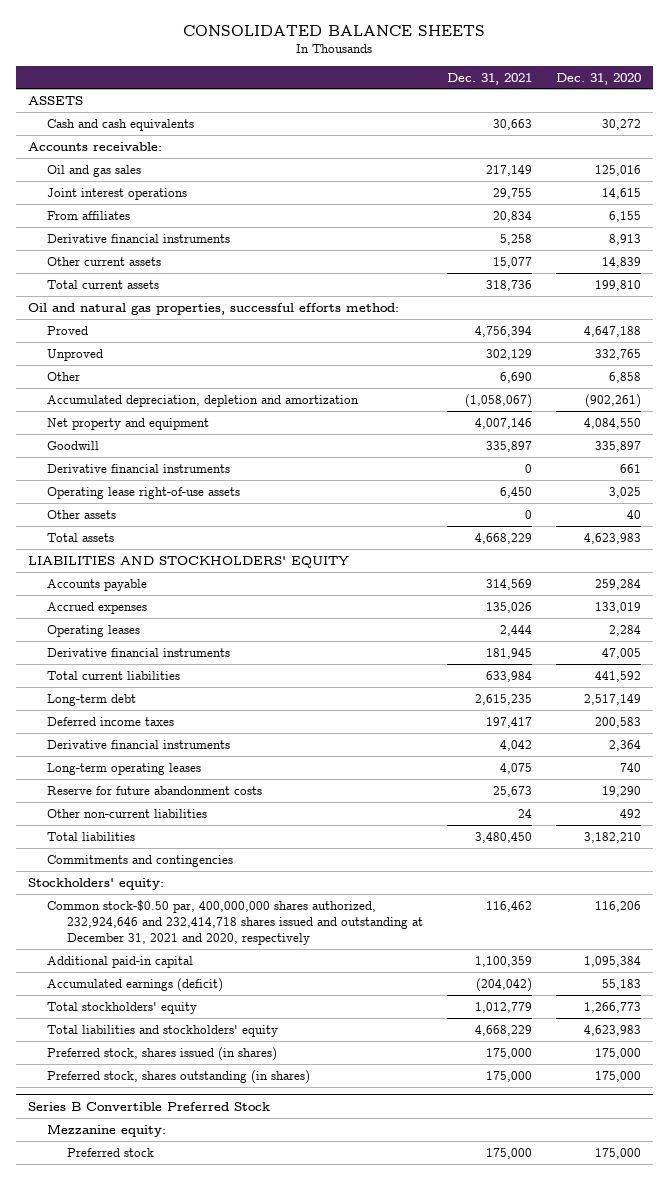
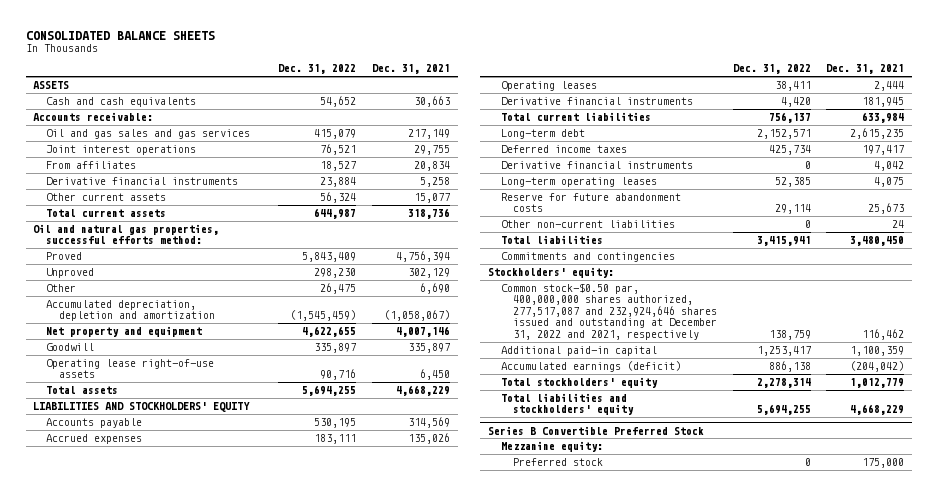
[556,72,642,85] Dec. 31, 2020 -> none
none -> [278,64,357,75] Dec. 31, 2022
[47,164,142,177] Oil and gas sales -> [46,128,251,139] Oil and gas sales and gas services
[47,463,231,473] Derivative financial instruments -> none
[47,509,117,519] Other assets -> none
[47,899,424,945] Common stock-$0.50 par, 400,000,000 shares authorized, 232,924,646 and 232,414,718 shares issued and outstanding at December 31, 2021 and 2020, respectively -> [500,282,718,340] Common stock-$0.50 par, 400,000,000 shares authorized, 277,517,087 and 232,924,646 shares issued and outstanding at December 31, 2022 and 2021, respectively
[47,1046,278,1061] Preferred stock, shares issued (in shares) -> none
[47,1069,311,1084] Preferred stock, shares outstanding (in shares) -> none

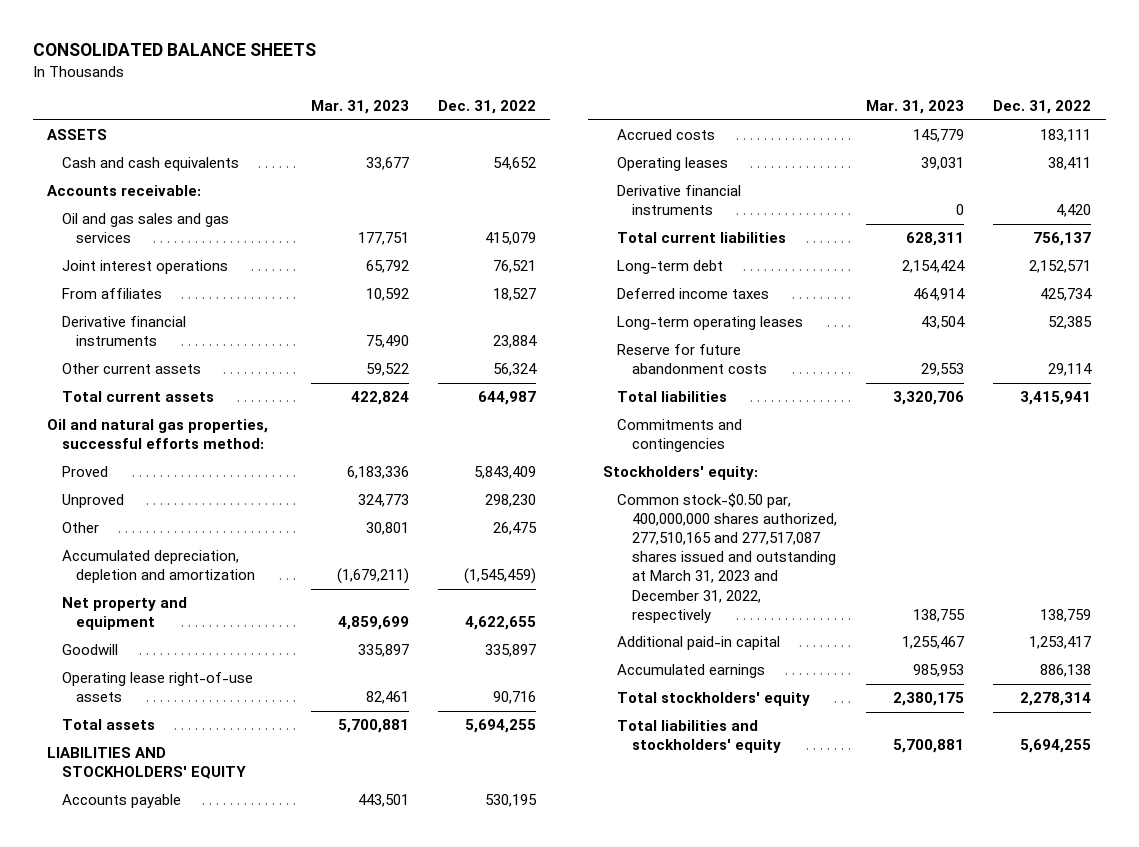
[371,64,450,75] Dec. 31, 2021 -> none
none -> [310,99,409,114] Mar. 31, 2023
[46,433,143,444] Accrued expenses -> [617,129,716,141] Accrued costs
[500,160,693,169] Derivative financial instruments -> none
[500,219,675,228] Other non-current liabilities -> none
[500,282,718,340] Common stock-$0.50 par, 400,000,000 shares authorized, 277,517,087 and 232,924,646 shares issued and outstanding at December 31, 2022 and 2021, respectively -> [617,493,837,623] Common stock-$0.50 par, 400,000,000 shares authorized, 277,510,165 and 277,517,087 shares issued and outstanding at March 31, 2023 and December 31, 2022, respectively
[500,360,681,372] Accumulated earnings (deficit) -> [617,664,766,679] Accumulated earnings
[487,425,704,435] Series B Convertible Preferred Stock -> none
[500,440,603,452] Mezzanine equity: -> none
[513,457,604,466] Preferred stock -> none

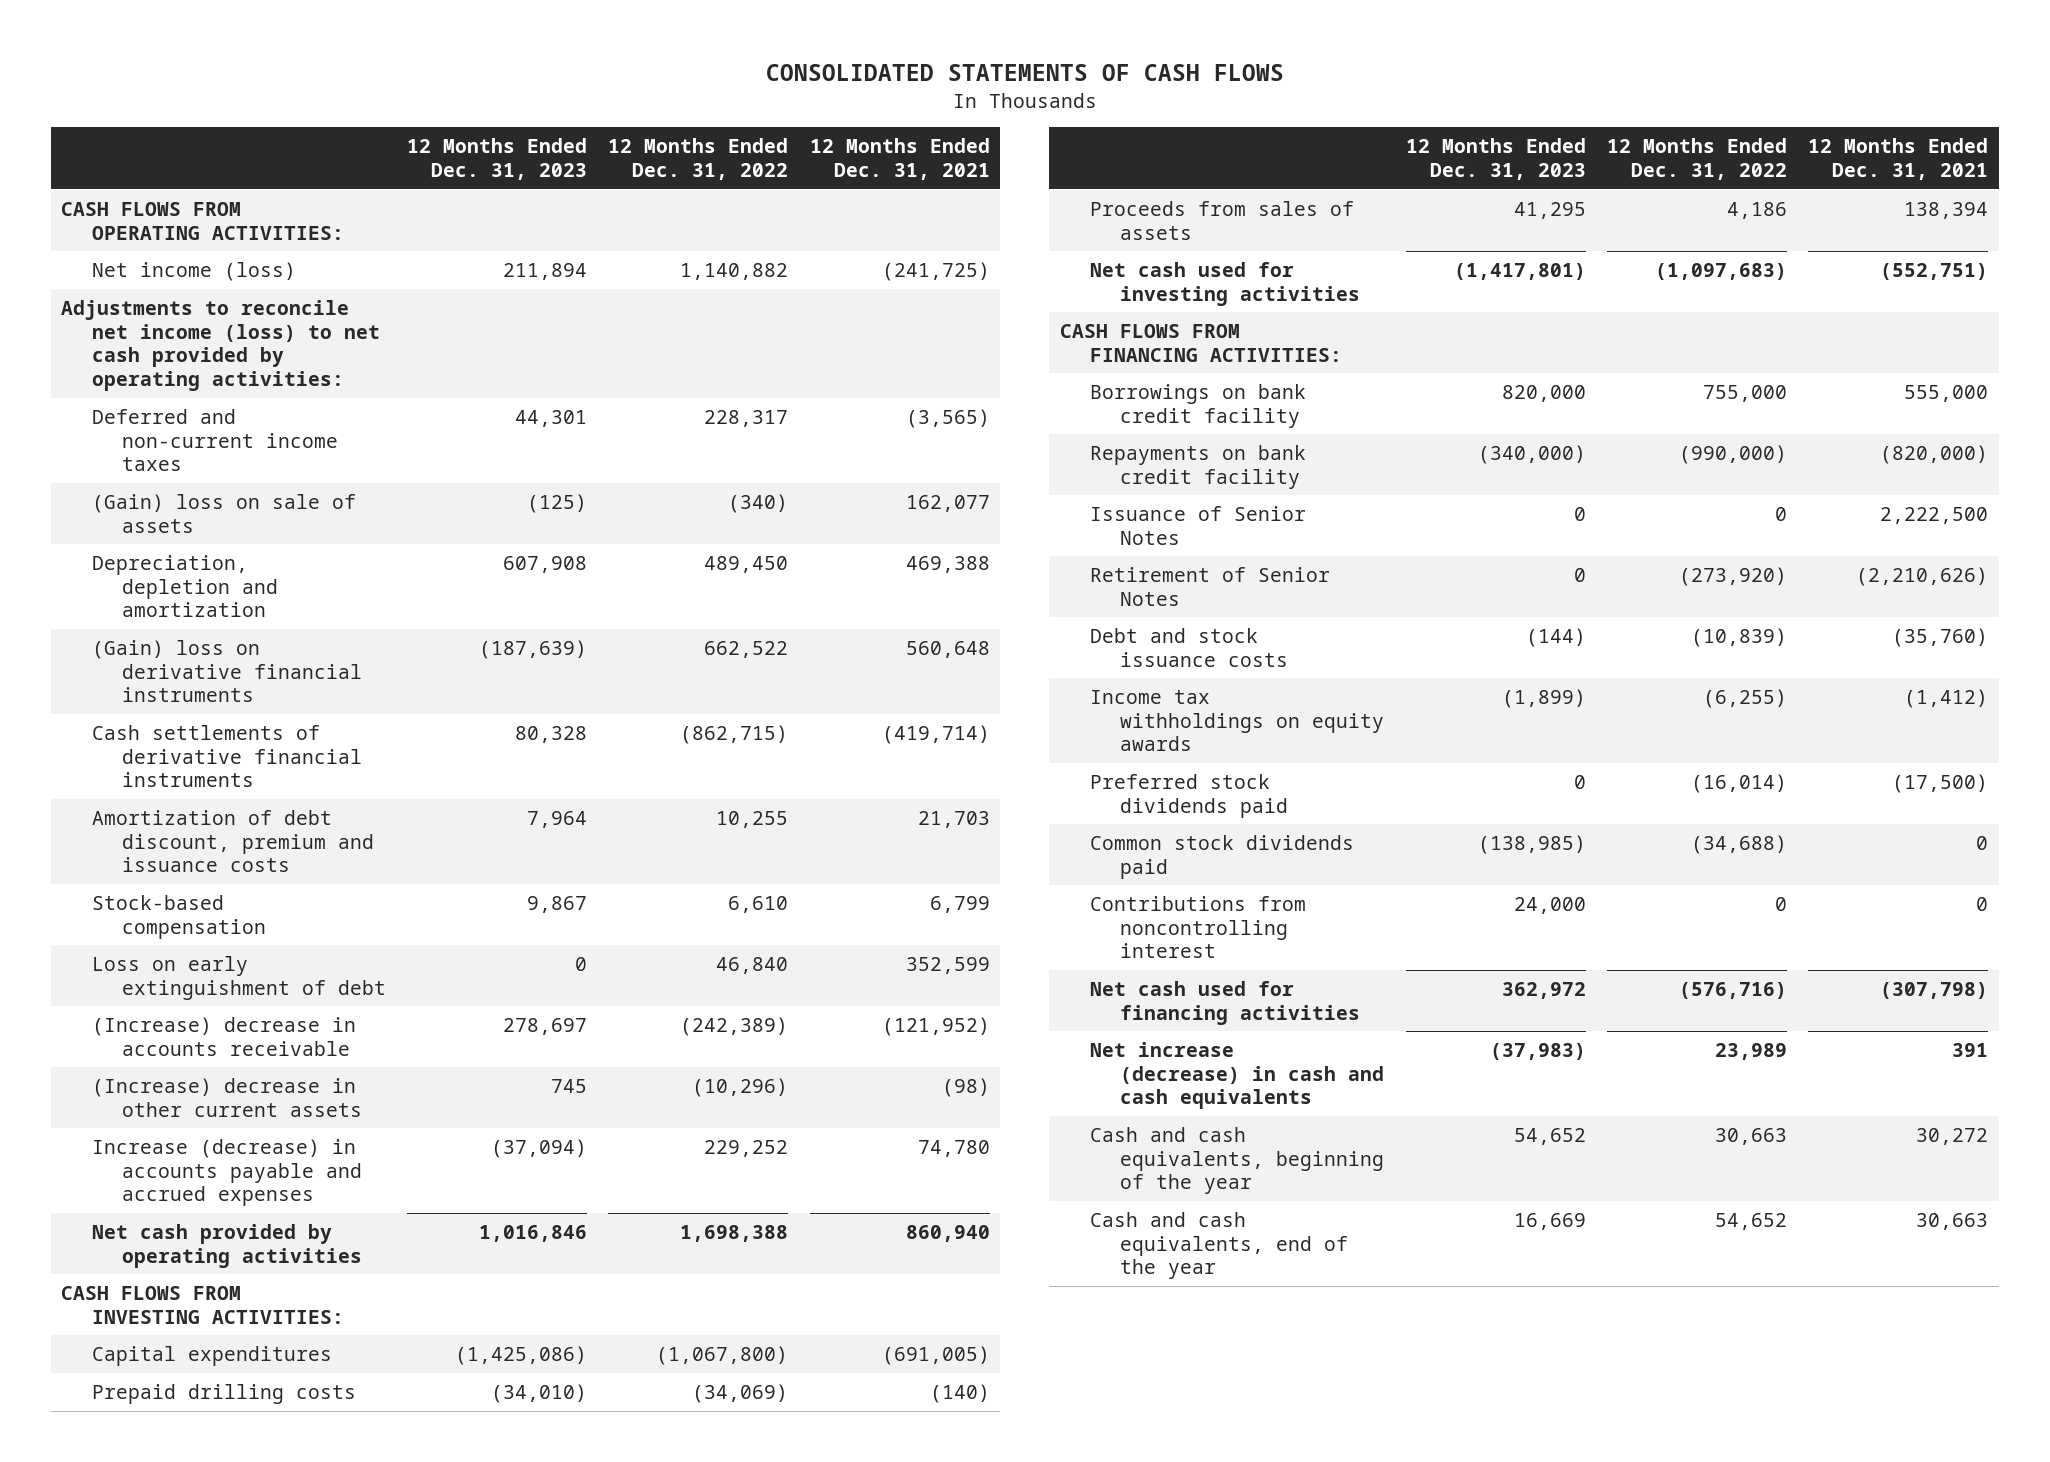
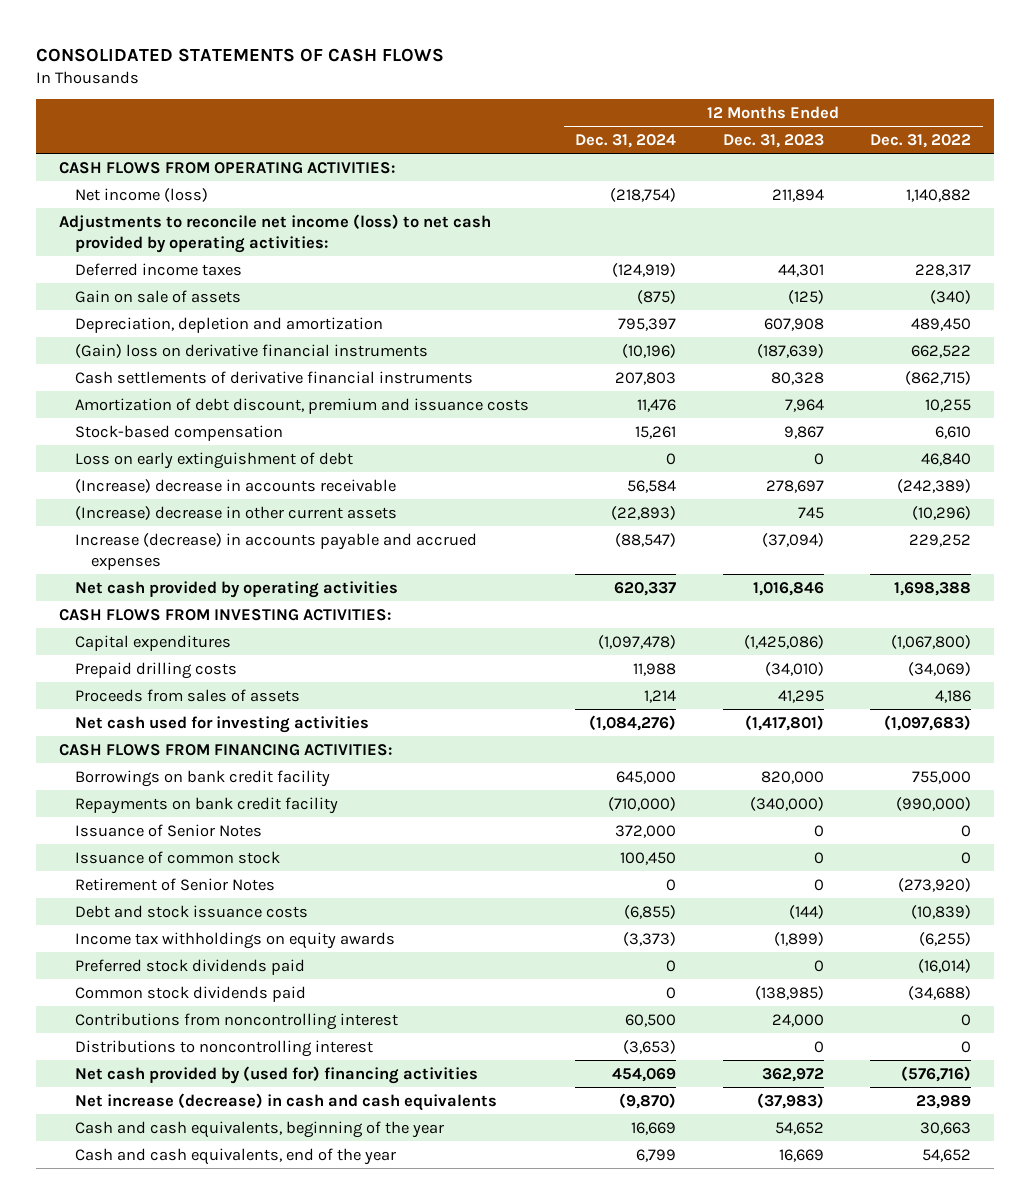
[809,138,990,180] 12 Months Ended Dec. 31, 2021 -> none
none -> [575,133,677,148] Dec. 31, 2024
[91,408,338,472] Deferred and non-current income taxes -> [74,262,242,276] Deferred income taxes
[91,493,356,533] (Gain) loss on sale of assets -> [74,289,241,303] Gain on sale of assets
none -> [74,850,280,864] Issuance of common stock
none -> [74,1039,373,1057] Distributions to noncontrolling interest
[1090,980,1361,1025] Net cash used for financing activities -> [74,1065,478,1084] Net cash provided by (used for) financing activities

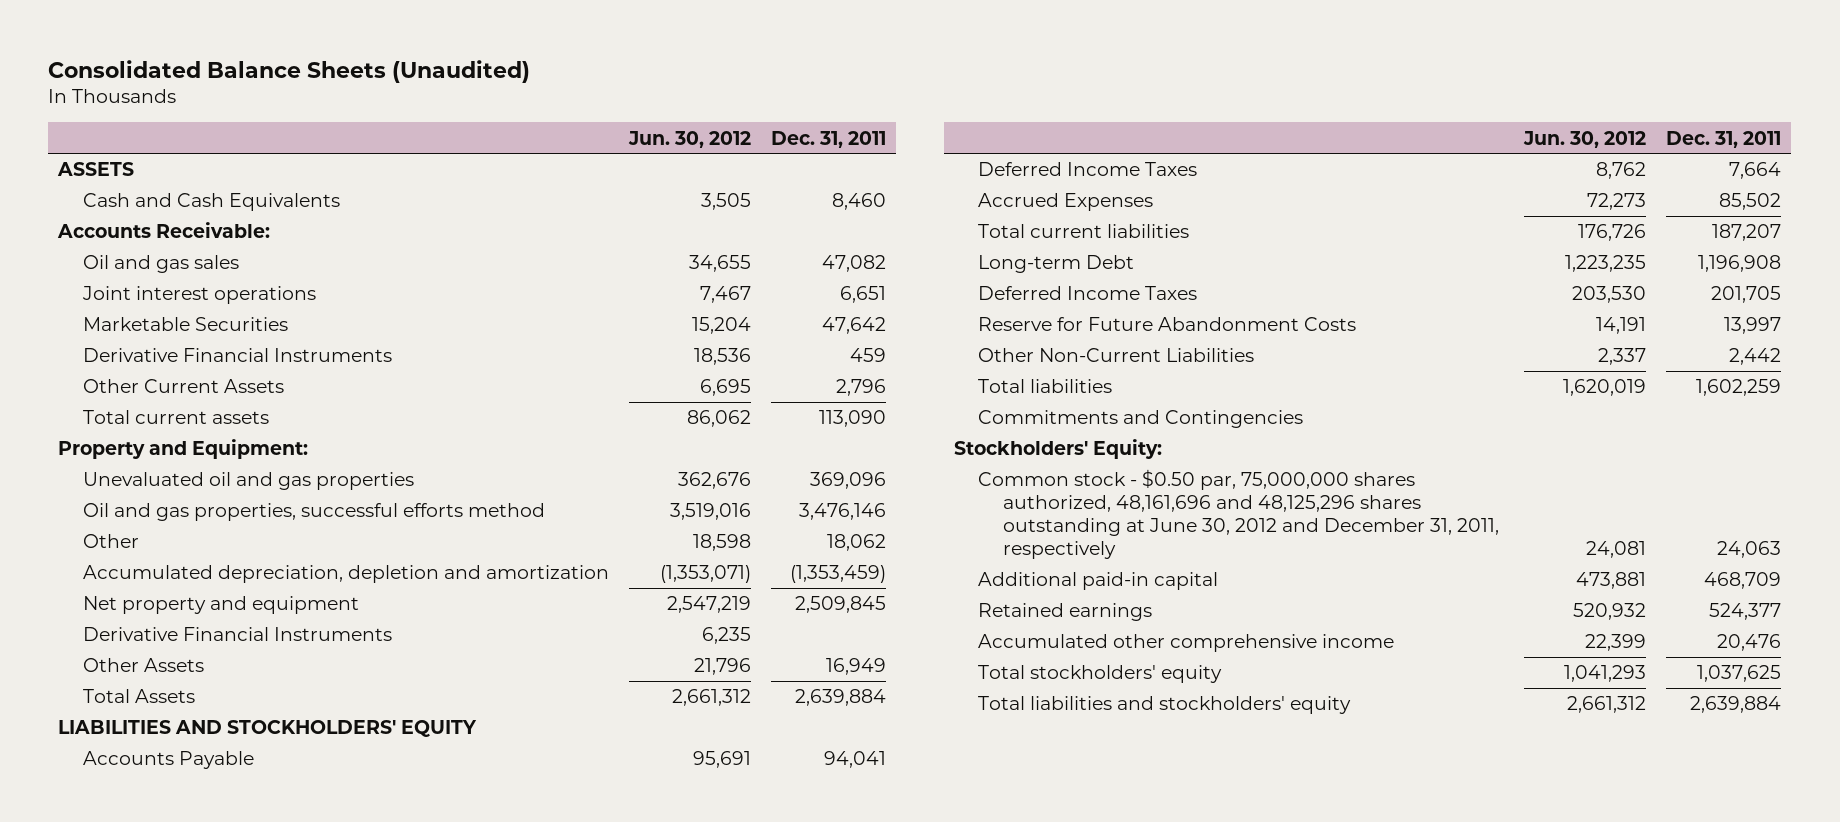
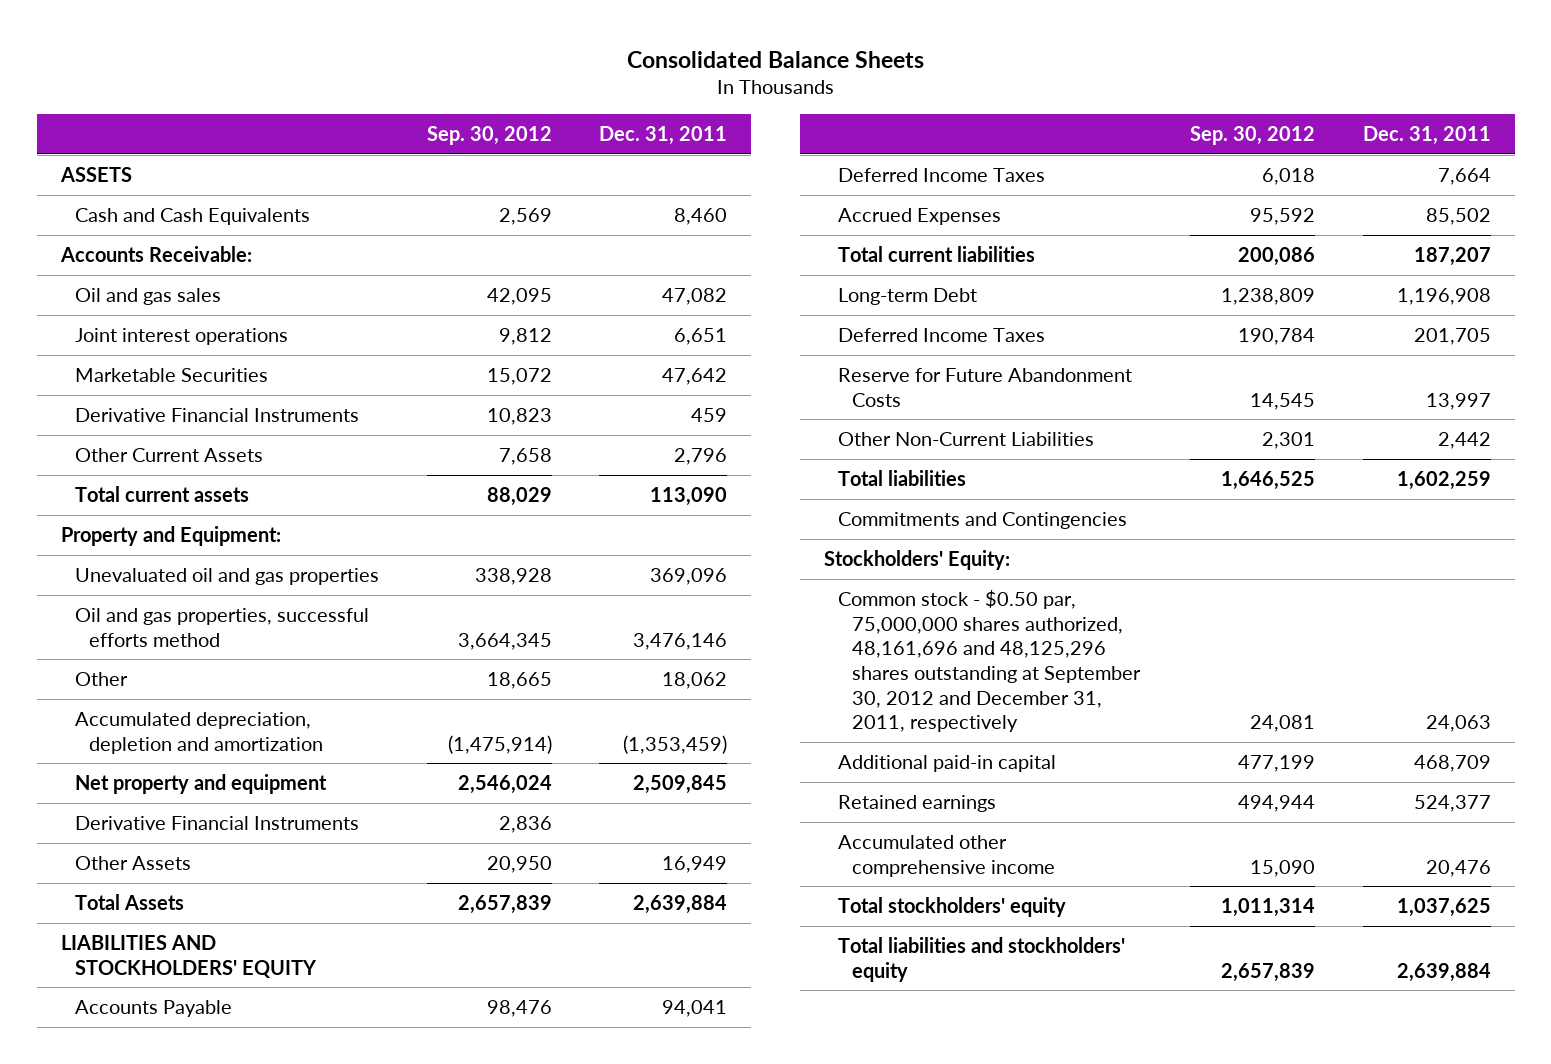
[48,59,531,83] Consolidated Balance Sheets (Unaudited) -> [626,50,924,68] Consolidated Balance Sheets
[628,130,752,148] Jun. 30, 2012 -> none
none -> [426,125,552,145] Sep. 30, 2012
[978,469,1500,559] Common stock - $0.50 par, 75,000,000 shares authorized, 48,161,696 and 48,125,296 shares outstanding at June 30, 2012 and December 31, 2011, respectively -> [838,589,1142,733] Common stock - $0.50 par, 75,000,000 shares authorized, 48,161,696 and 48,125,296 shares outstanding at September 30, 2012 and December 31, 2011, respectively

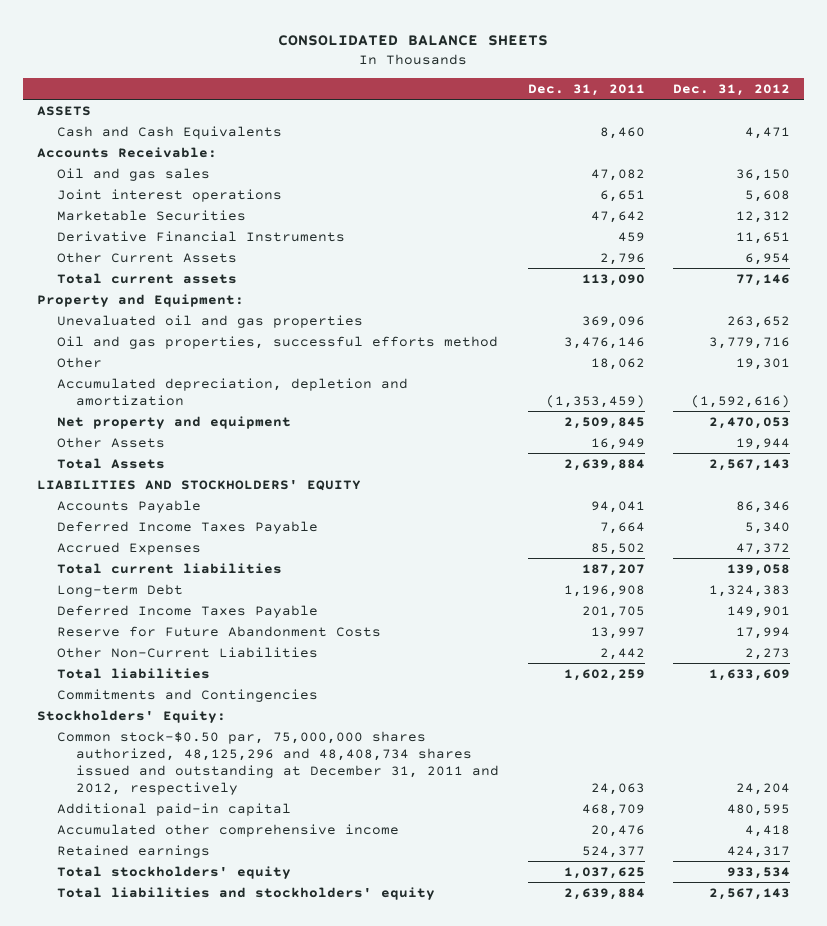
[626,50,924,68] Consolidated Balance Sheets -> [278,34,549,46] CONSOLIDATED BALANCE SHEETS
[426,125,552,145] Sep. 30, 2012 -> none
none -> [672,84,790,97] Dec. 31, 2012
[74,815,359,830] Derivative Financial Instruments -> none
[838,167,1046,182] Deferred Income Taxes -> [56,520,318,534] Deferred Income Taxes Payable
[838,327,1046,342] Deferred Income Taxes -> [56,604,318,618] Deferred Income Taxes Payable
[838,589,1142,733] Common stock - $0.50 par, 75,000,000 shares authorized, 48,161,696 and 48,125,296 shares outstanding at September 30, 2012 and December 31, 2011, respectively -> [56,730,500,796] Common stock-$0.50 par, 75,000,000 shares authorized, 48,125,296 and 48,408,734 shares issued and outstanding at December 31, 2011 and 2012, respectively
[838,794,997,812] Retained earnings -> [56,844,210,858] Retained earnings

